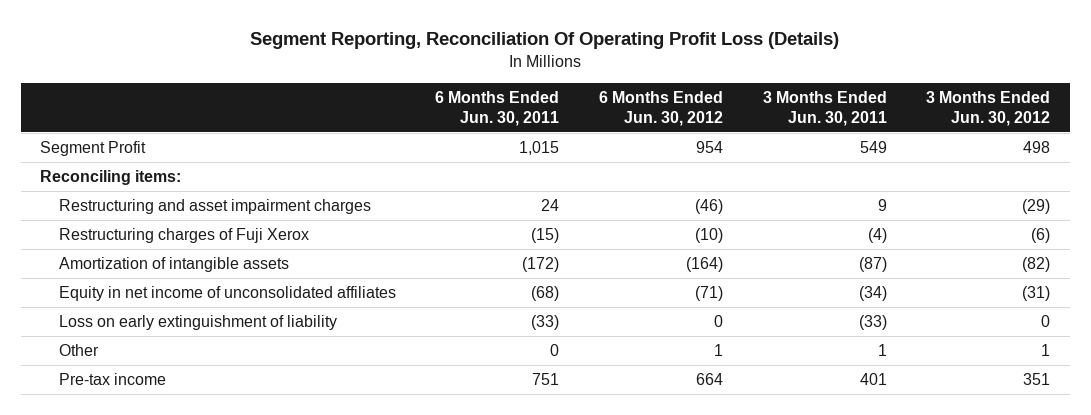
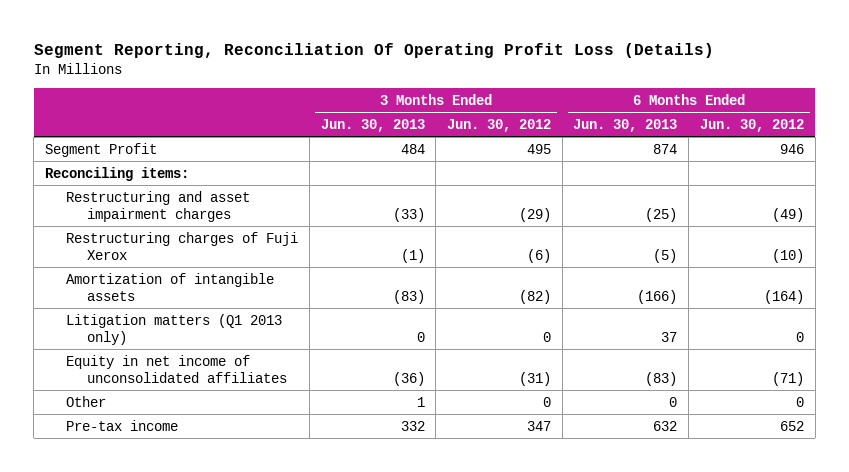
[435,90,560,126] 6 Months Ended Jun. 30, 2011 -> none
[762,90,887,126] 3 Months Ended Jun. 30, 2011 -> none
none -> [320,118,425,132] Jun. 30, 2013
none -> [573,118,678,132] Jun. 30, 2013
[696,141,724,154] 954 -> [779,143,804,154] 946
[1023,141,1051,154] 498 -> [527,143,552,154] 495
[695,199,724,215] (46) -> [771,207,804,222] (49)
none -> [66,313,283,345] Litigation matters (Q1 2013 only)
[58,315,337,331] Loss on early extinguishment of liability -> none
[714,344,724,357] 1 -> [795,396,804,407] 0
[1041,344,1051,357] 1 -> [543,396,552,407] 0
[696,373,724,386] 664 -> [779,420,804,431] 652
[1023,373,1051,386] 351 -> [527,420,552,431] 347

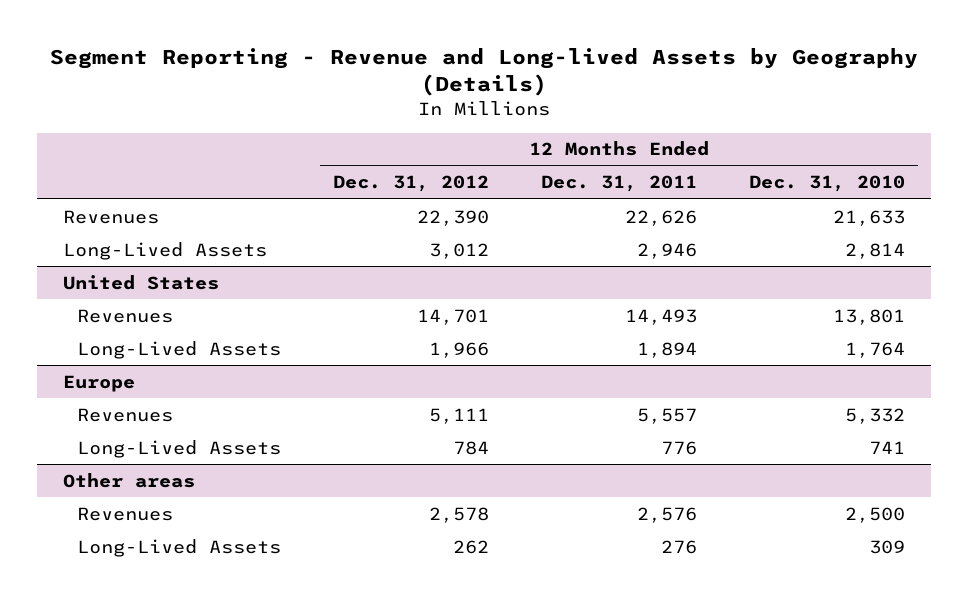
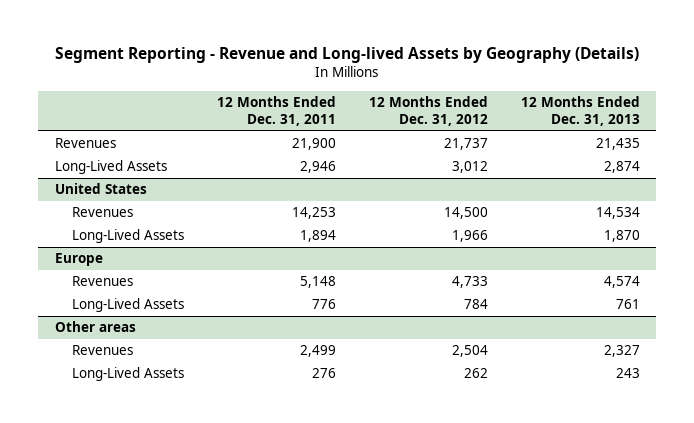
[749,175,906,193] Dec. 31, 2010 -> none
none -> [520,96,640,126] 12 Months Ended Dec. 31, 2013
[416,209,489,226] 22,390 -> [443,138,488,151] 21,737
[624,209,697,226] 22,626 -> [291,138,336,151] 21,900
[416,308,489,325] 14,701 -> [443,207,488,220] 14,500
[624,308,697,325] 14,493 -> [291,207,336,220] 14,253
[428,407,489,424] 5,111 -> [451,276,488,289] 4,733
[636,407,697,424] 5,557 -> [299,276,336,289] 5,148
[428,506,489,523] 2,578 -> [451,345,488,358] 2,504
[636,506,697,523] 2,576 -> [299,345,336,358] 2,499

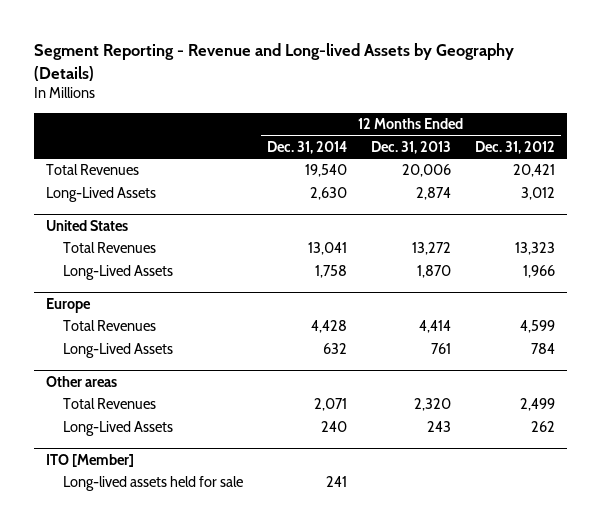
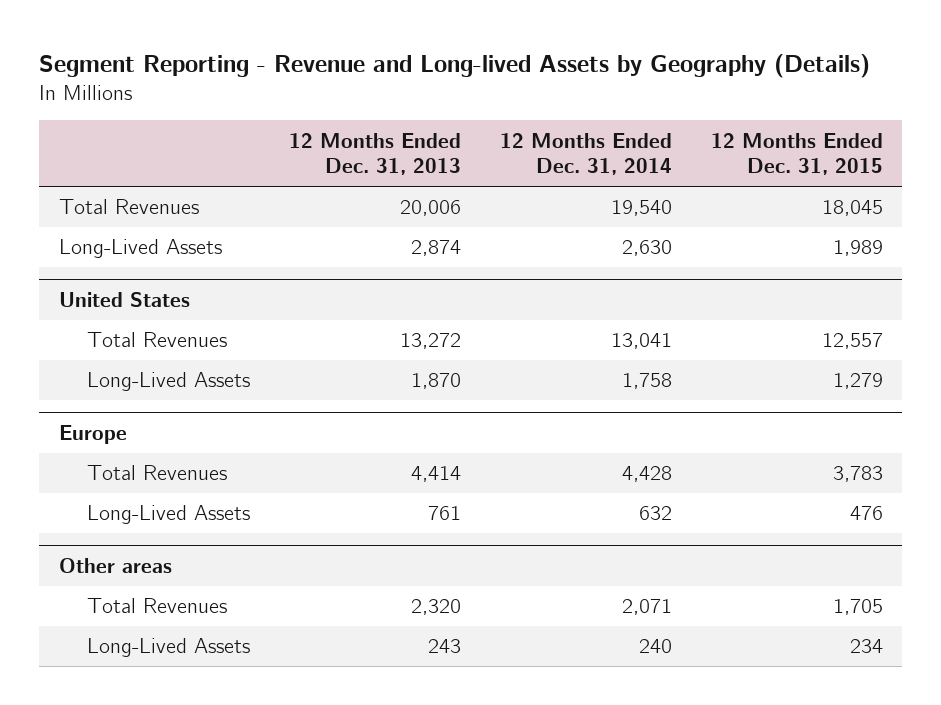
[474,141,555,155] Dec. 31, 2012 -> none
none -> [710,132,883,176] 12 Months Ended Dec. 31, 2015
[46,453,135,467] ITO [Member] -> none
[62,476,243,492] Long-lived assets held for sale -> none

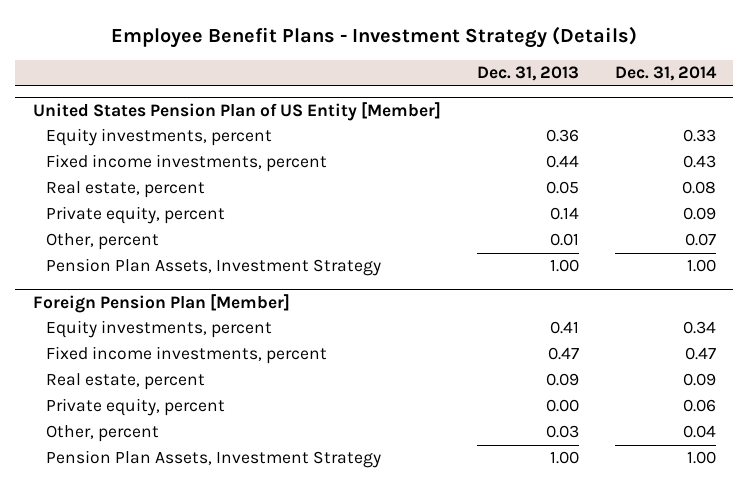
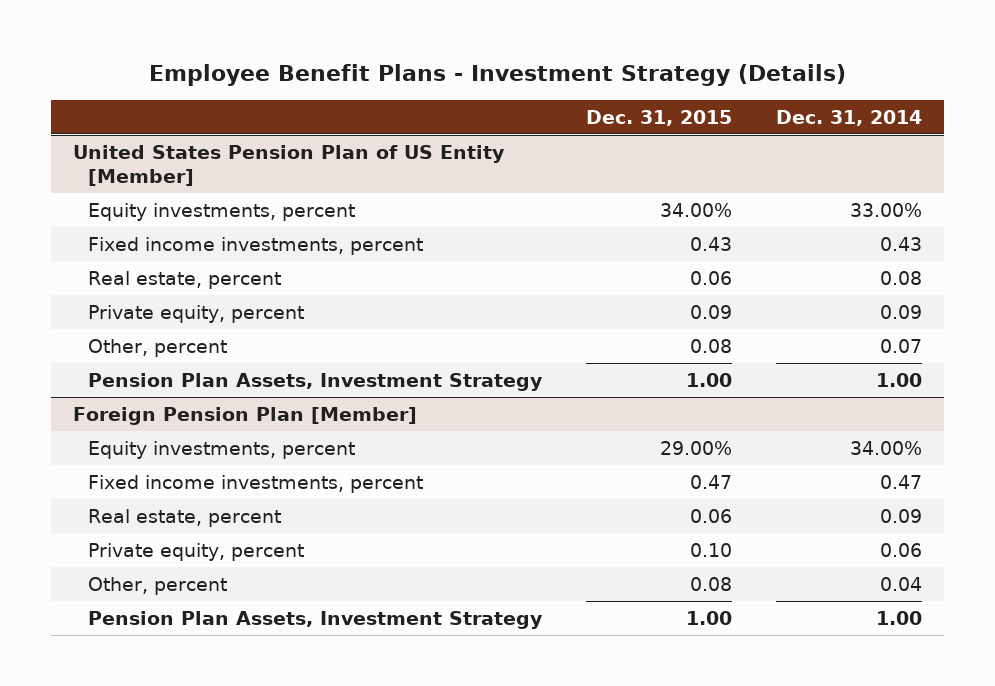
[476,66,579,82] Dec. 31, 2013 -> none
none -> [586,109,733,126] Dec. 31, 2015
[682,129,716,143] 0.33 -> [849,202,922,217] 33.00%
[682,321,716,335] 0.34 -> [849,440,922,455] 34.00%

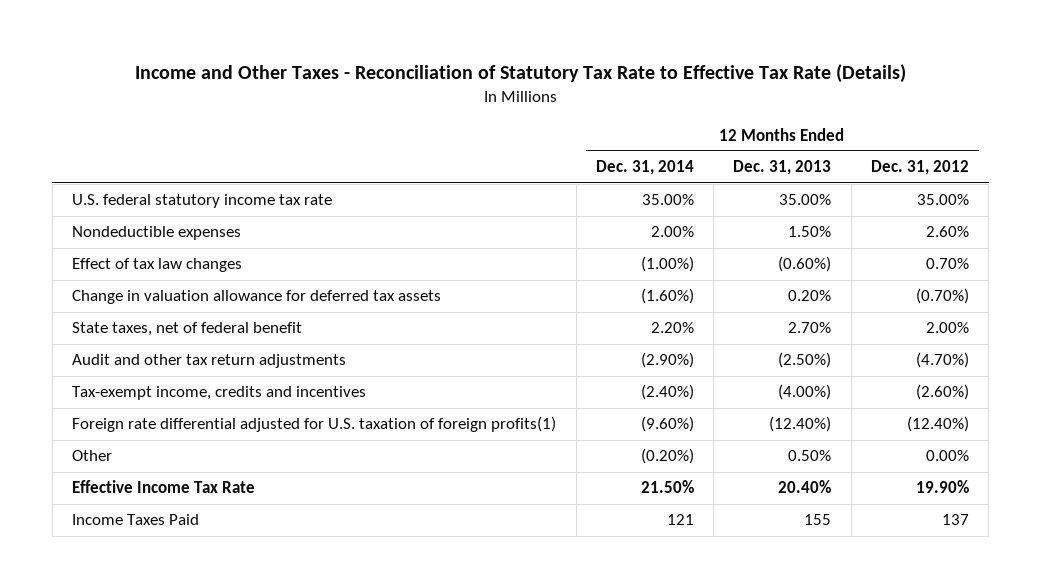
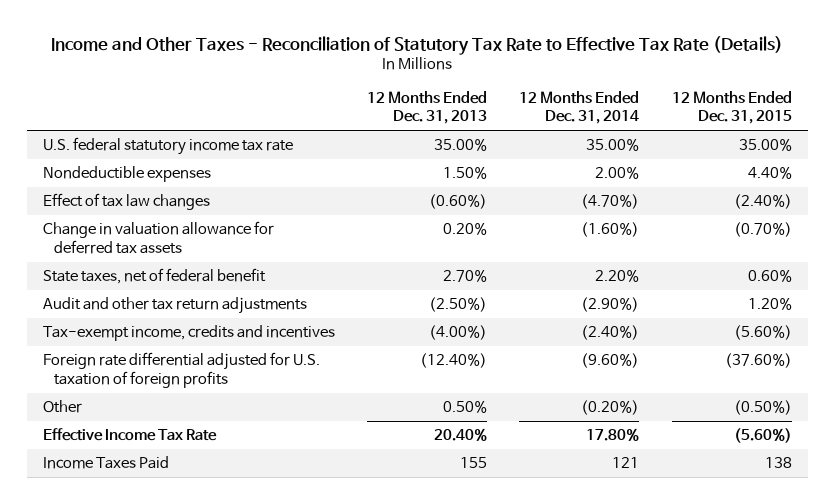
[871,160,970,176] Dec. 31, 2012 -> none
none -> [671,90,792,125] 12 Months Ended Dec. 31, 2015
[640,256,694,273] (1.00%) -> [581,194,640,210] (4.70%)
[72,416,557,433] Foreign rate differential adjusted for U.S. taxation of foreign profits(1) -> [43,352,321,388] Foreign rate differential adjusted for U.S. taxation of foreign profits
[640,480,694,494] 21.50% -> [586,428,640,442] 17.80%

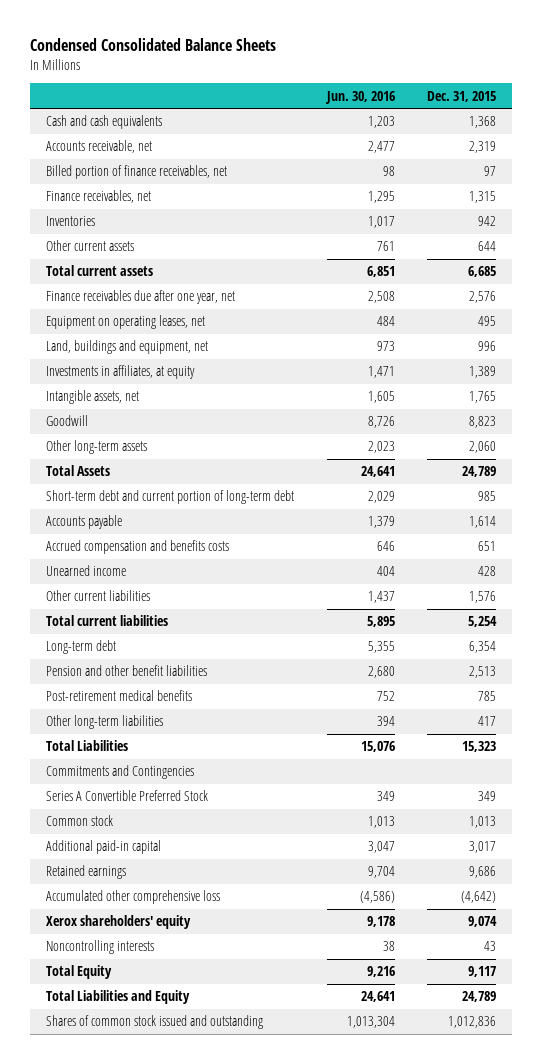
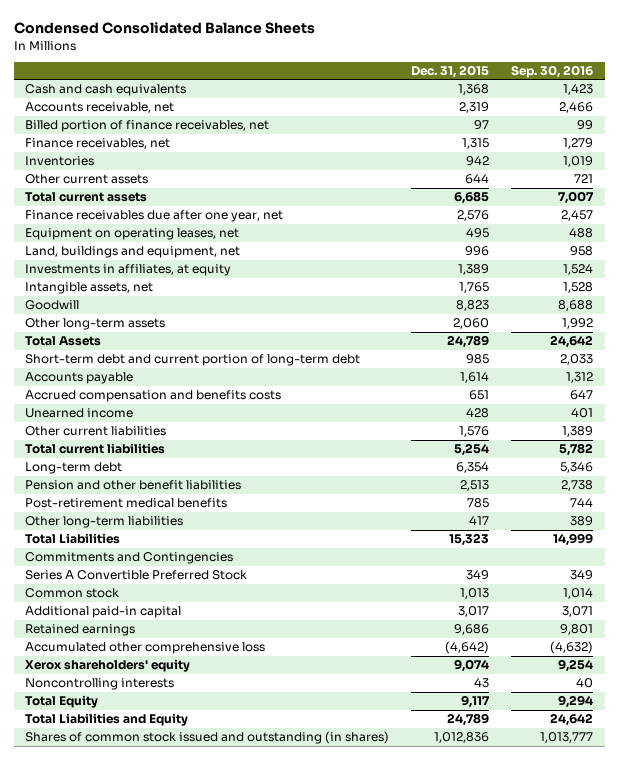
[324,90,395,104] Jun. 30, 2016 -> none
none -> [511,64,594,78] Sep. 30, 2016
[46,1015,264,1030] Shares of common stock issued and outstanding -> [25,731,390,745] Shares of common stock issued and outstanding (in shares)

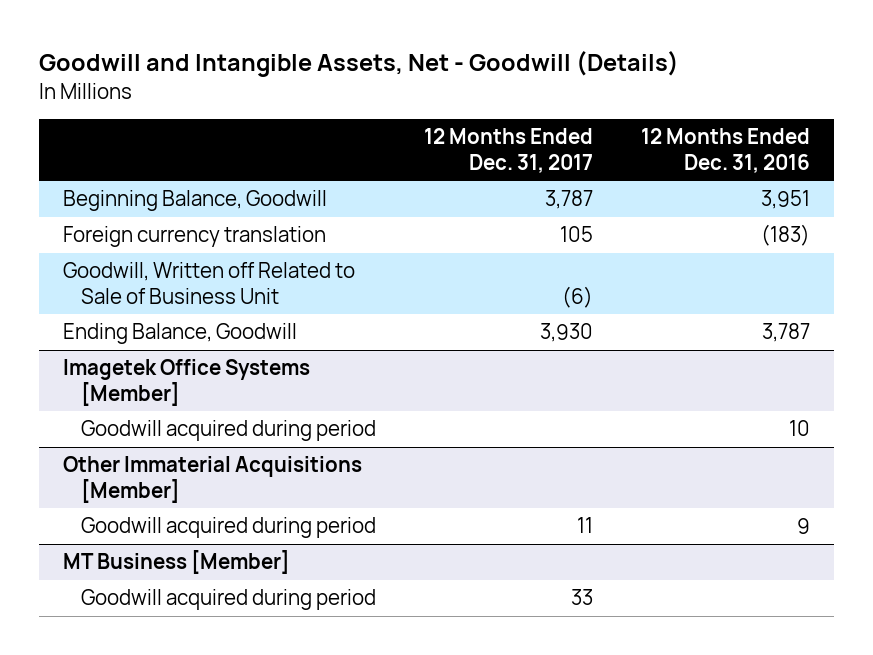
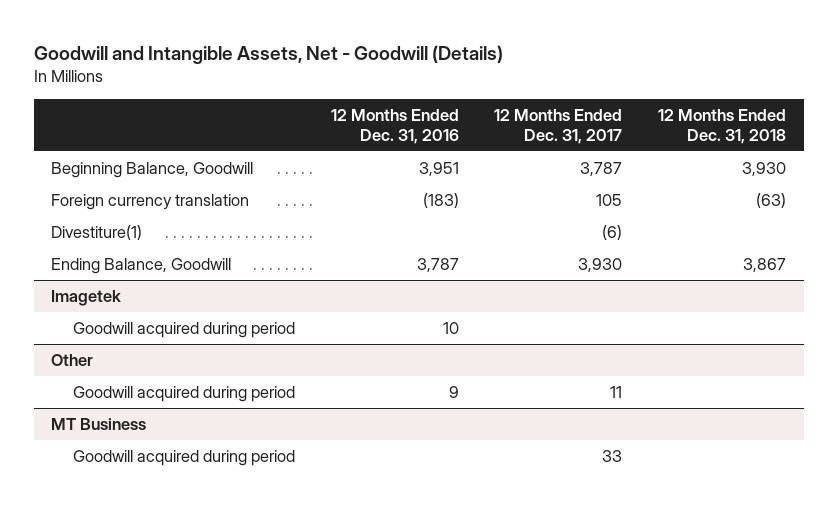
none -> [657,108,786,144] 12 Months Ended Dec. 31, 2018
[63,262,356,304] Goodwill, Written off Related to Sale of Business Unit -> [51,224,143,240] Divestiture(1)
[63,359,311,406] Imagetek Office Systems [Member] -> [51,289,122,306] Imagetek
[63,456,363,503] Other Immaterial Acquisitions [Member] -> [51,353,94,366] Other
[63,550,291,575] MT Business [Member] -> [51,417,147,430] MT Business

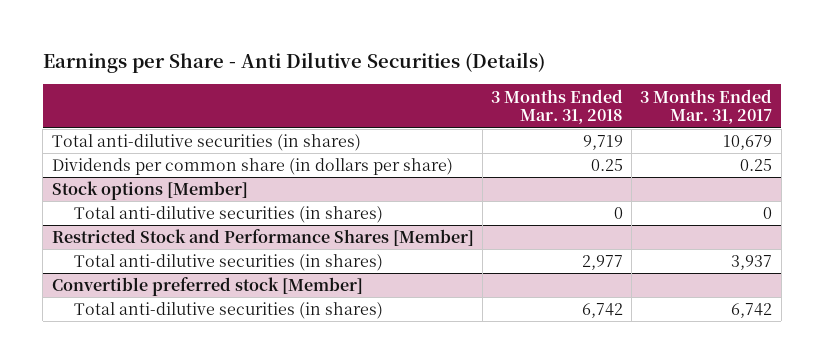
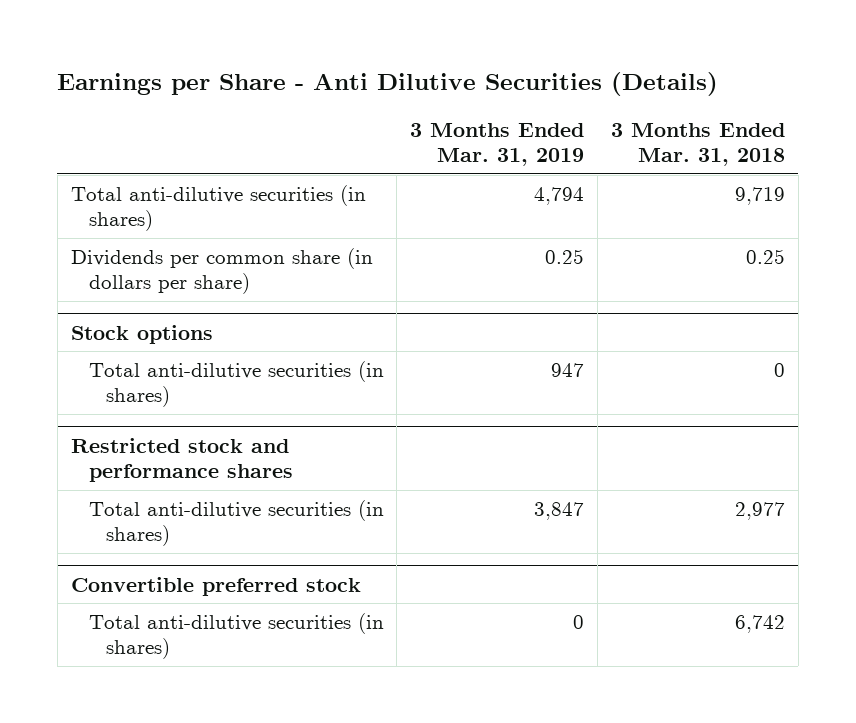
[640,88,773,125] 3 Months Ended Mar. 31, 2017 -> none
none -> [410,122,585,167] 3 Months Ended Mar. 31, 2019
[51,181,248,201] Stock options [Member] -> [70,324,213,344] Stock options
[51,229,474,247] Restricted Stock and Performance Shares [Member] -> [70,437,293,483] Restricted stock and performance shares
[51,277,363,297] Convertible preferred stock [Member] -> [70,576,361,596] Convertible preferred stock

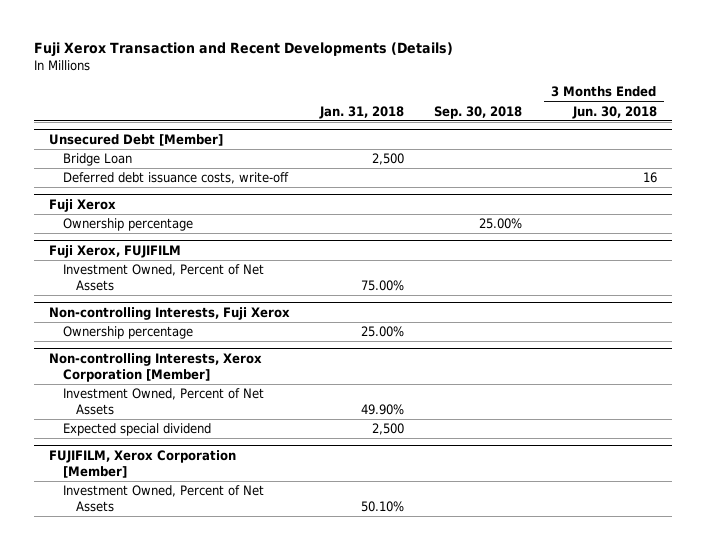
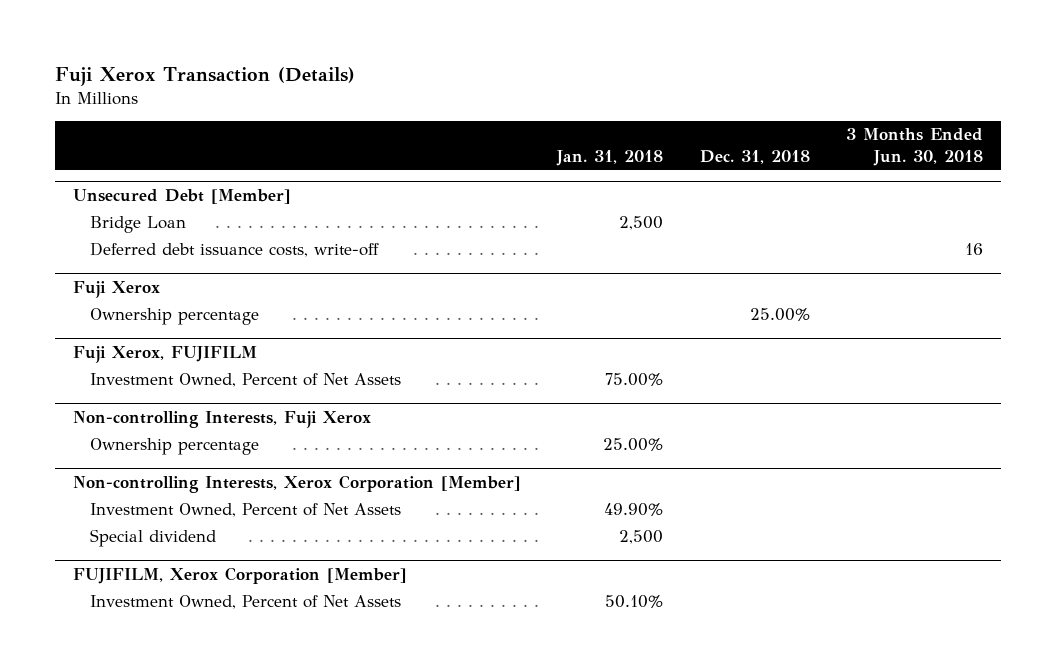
[34,42,454,58] Fuji Xerox Transaction and Recent Developments (Details) -> [55,67,356,87] Fuji Xerox Transaction (Details)
[433,105,522,119] Sep. 30, 2018 -> none
none -> [699,150,810,165] Dec. 31, 2018
[62,423,211,437] Expected special dividend -> [89,529,216,548] Special dividend

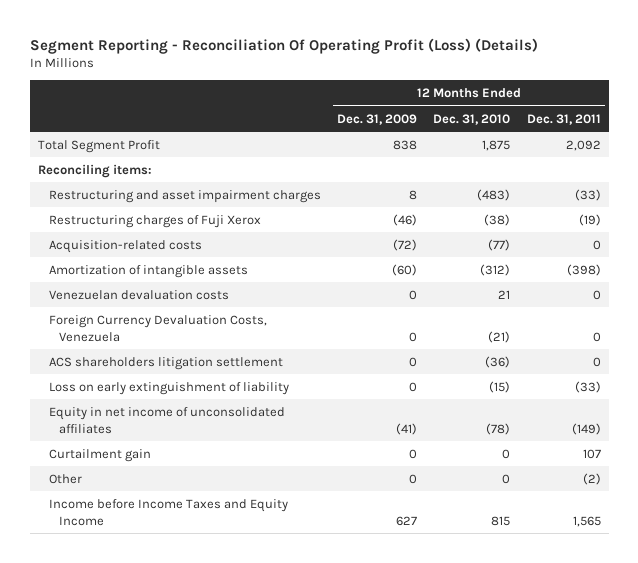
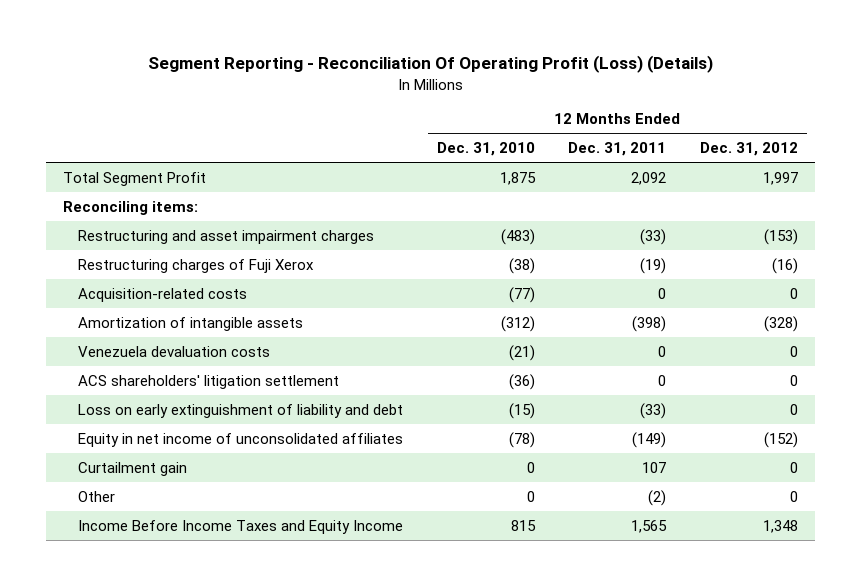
[336,113,417,125] Dec. 31, 2009 -> none
none -> [700,142,799,157] Dec. 31, 2012
[48,314,267,342] Foreign Currency Devaluation Costs, Venezuela -> none
[48,289,229,300] Venezuelan devaluation costs -> [78,345,271,357] Venezuela devaluation costs
[498,289,511,299] 21 -> [508,344,535,361] (21)
[48,356,283,370] ACS shareholders litigation settlement -> [78,374,340,389] ACS shareholders' litigation settlement
[48,381,289,395] Loss on early extinguishment of liability -> [78,403,404,418] Loss on early extinguishment of liability and debt
[48,498,288,526] Income before Income Taxes and Equity Income -> [78,519,404,534] Income Before Income Taxes and Equity Income

